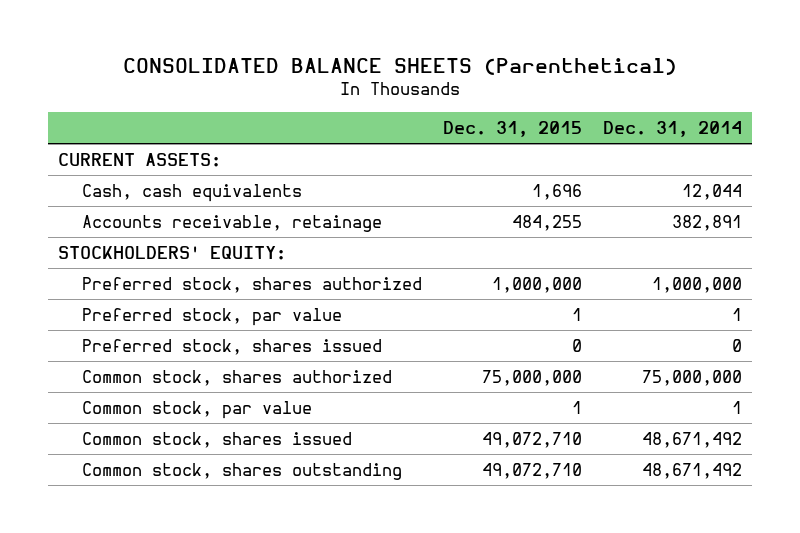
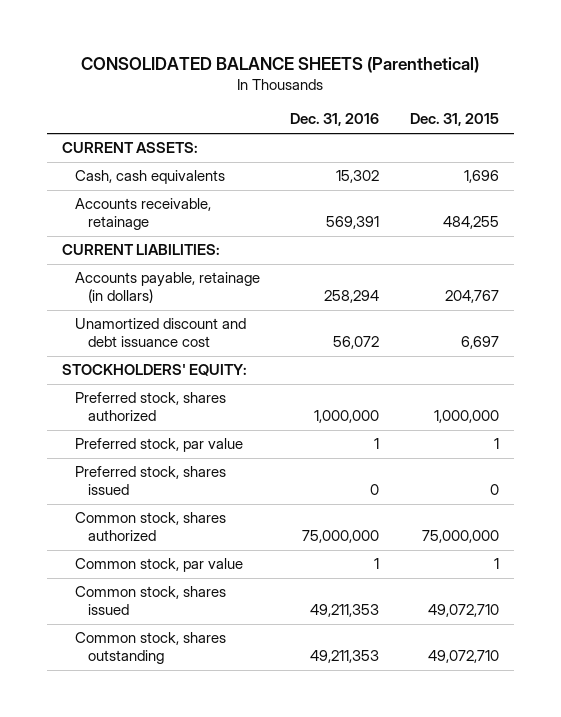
[602,120,742,137] Dec. 31, 2014 -> none
none -> [290,113,380,127] Dec. 31, 2016
none -> [62,244,221,256] CURRENT LIABILITIES:
none -> [75,272,261,304] Accounts payable, retainage (in dollars)
none -> [75,318,247,348] Unamortized discount and debt issuance cost

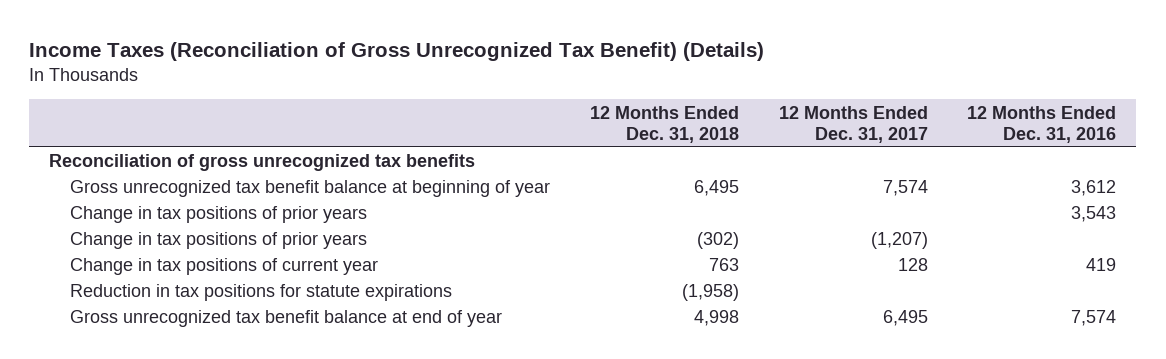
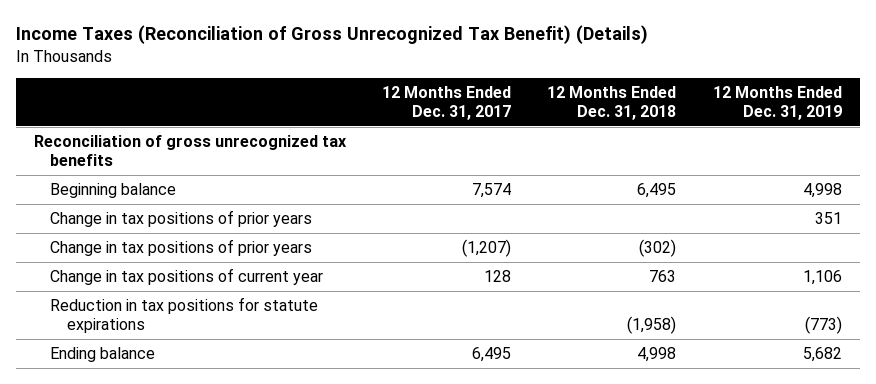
[967,105,1117,143] 12 Months Ended Dec. 31, 2016 -> none
none -> [712,85,842,121] 12 Months Ended Dec. 31, 2019
[69,180,550,198] Gross unrecognized tax benefit balance at beginning of year -> [50,183,177,199] Beginning balance
[69,310,502,328] Gross unrecognized tax benefit balance at end of year -> [50,347,156,363] Ending balance

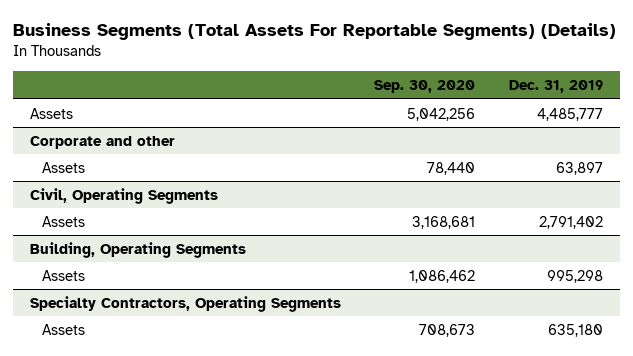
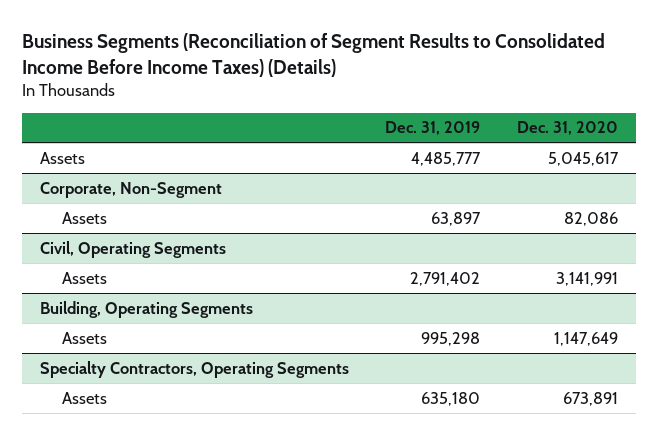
[12,23,616,41] Business Segments (Total Assets For Reportable Segments) (Details) -> [21,32,605,77] Business Segments (Reconciliation of Segment Results to Consolidated Income Before Income Taxes) (Details)
[374,80,476,94] Sep. 30, 2020 -> none
none -> [516,121,618,136] Dec. 31, 2020
[29,135,175,149] Corporate and other -> [40,181,223,198] Corporate, Non-Segment

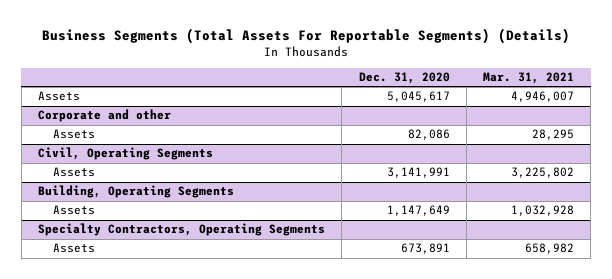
[21,32,605,77] Business Segments (Reconciliation of Segment Results to Consolidated Income Before Income Taxes) (Details) -> [42,27,571,44] Business Segments (Total Assets For Reportable Segments) (Details)
[385,121,481,136] Dec. 31, 2019 -> none
none -> [483,72,575,85] Mar. 31, 2021
[40,181,223,198] Corporate, Non-Segment -> [38,109,172,123] Corporate and other

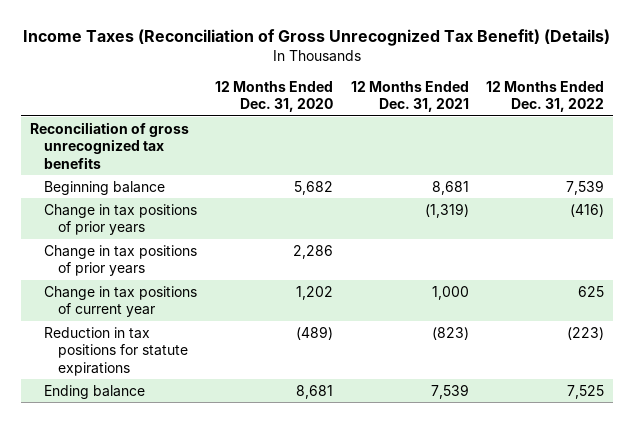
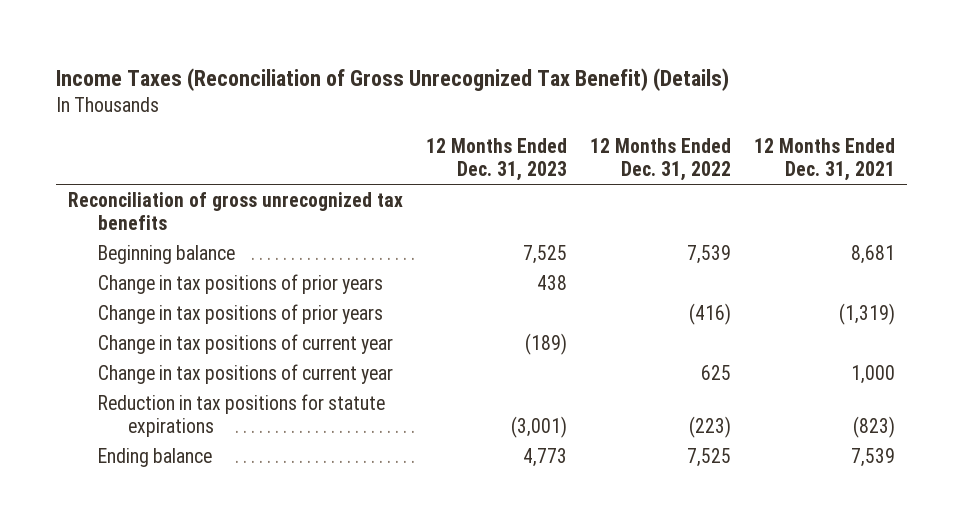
[214,80,333,113] 12 Months Ended Dec. 31, 2020 -> none
none -> [426,138,568,182] 12 Months Ended Dec. 31, 2023
[43,203,197,236] Change in tax positions of prior years -> [97,303,383,324] Change in tax positions of prior years
none -> [97,333,393,354] Change in tax positions of current year

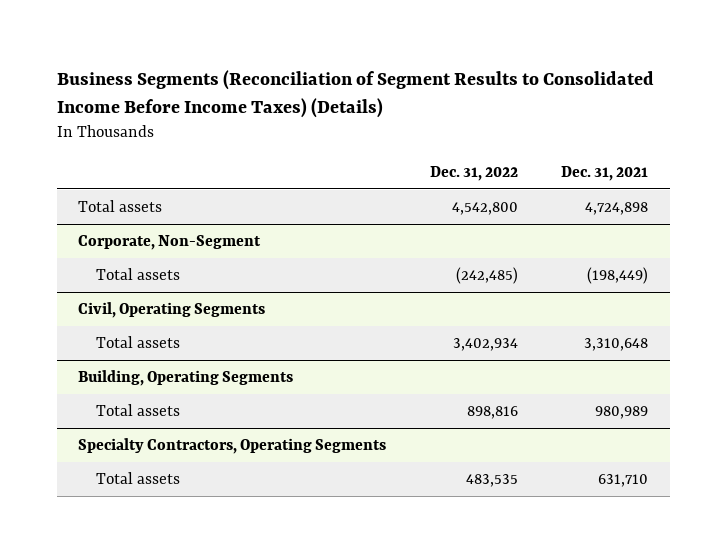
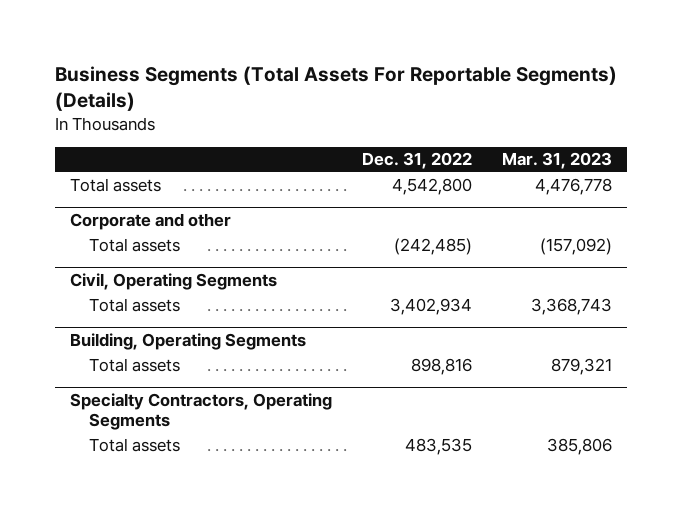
[56,69,654,118] Business Segments (Reconciliation of Segment Results to Consolidated Income Before Income Taxes) (Details) -> [54,65,617,112] Business Segments (Total Assets For Reportable Segments) (Details)
[561,166,649,182] Dec. 31, 2021 -> none
none -> [502,152,613,170] Mar. 31, 2023
[78,235,262,251] Corporate, Non-Segment -> [69,213,231,231] Corporate and other

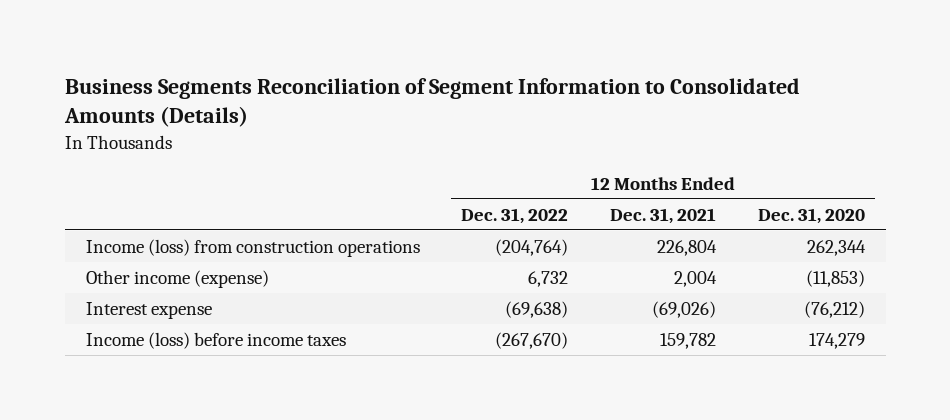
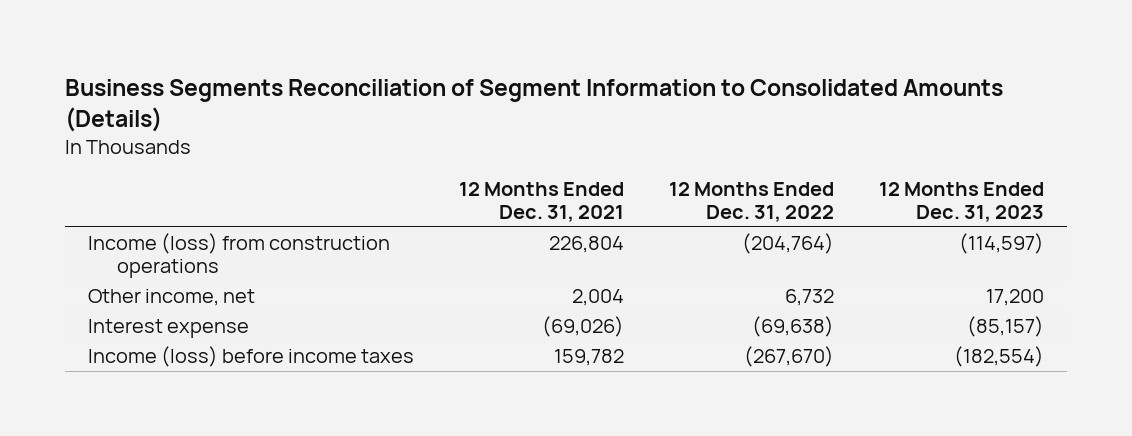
[757,207,865,224] Dec. 31, 2020 -> none
none -> [879,181,1045,222] 12 Months Ended Dec. 31, 2023
[85,269,269,288] Other income (expense) -> [87,289,255,307] Other income, net

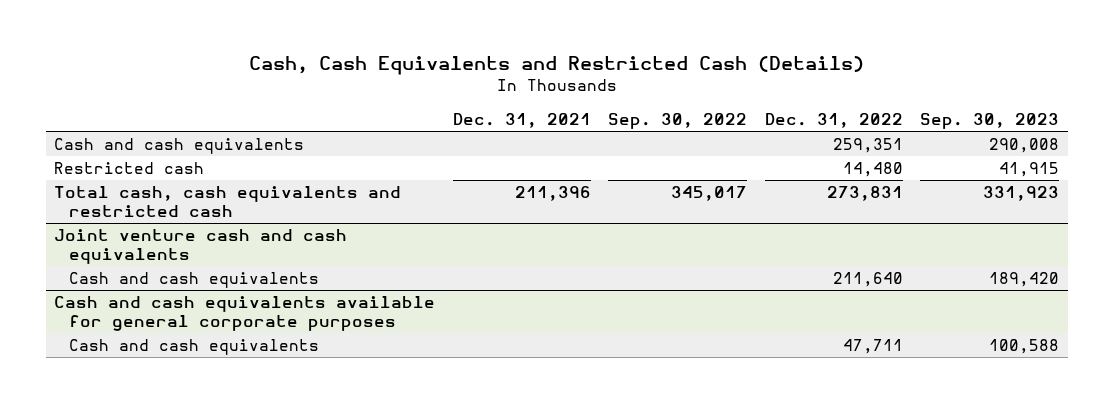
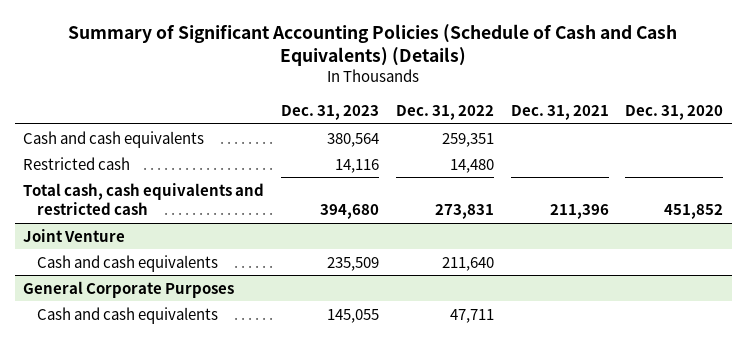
[248,56,864,76] Cash, Cash Equivalents and Restricted Cash (Details) -> [68,23,678,66] Summary of Significant Accounting Policies (Schedule of Cash and Cash Equivalents) (Details)
[608,113,748,130] Sep. 30, 2022 -> none
[920,113,1060,130] Sep. 30, 2023 -> none
none -> [281,104,380,120] Dec. 31, 2023
none -> [625,104,724,120] Dec. 31, 2020
[54,228,348,264] Joint venture cash and cash equivalents -> [23,228,126,242] Joint Venture
[54,295,436,331] Cash and cash equivalents available for general corporate purposes -> [23,280,235,298] General Corporate Purposes

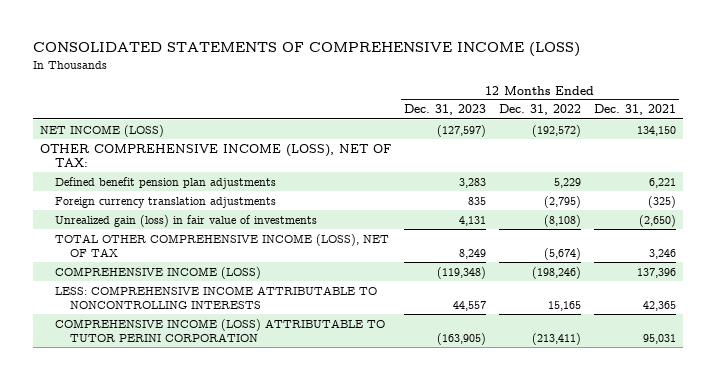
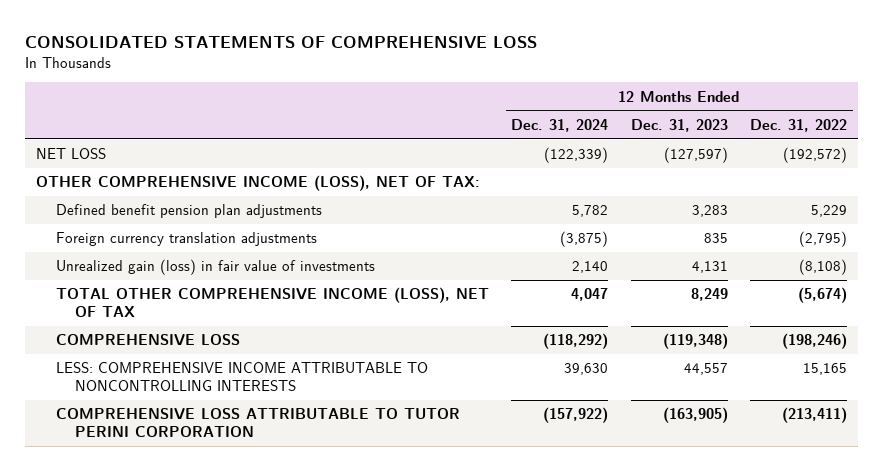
[33,42,581,58] CONSOLIDATED STATEMENTS OF COMPREHENSIVE INCOME (LOSS) -> [25,35,538,48] CONSOLIDATED STATEMENTS OF COMPREHENSIVE LOSS
[594,104,677,116] Dec. 31, 2021 -> none
none -> [511,118,609,132] Dec. 31, 2024
[39,124,164,137] NET INCOME (LOSS) -> [36,148,107,160] NET LOSS
[54,266,261,279] COMPREHENSIVE INCOME (LOSS) -> [55,334,240,347] COMPREHENSIVE LOSS
[54,318,385,342] COMPREHENSIVE INCOME (LOSS) ATTRIBUTABLE TO TUTOR PERINI CORPORATION -> [55,408,460,437] COMPREHENSIVE LOSS ATTRIBUTABLE TO TUTOR PERINI CORPORATION

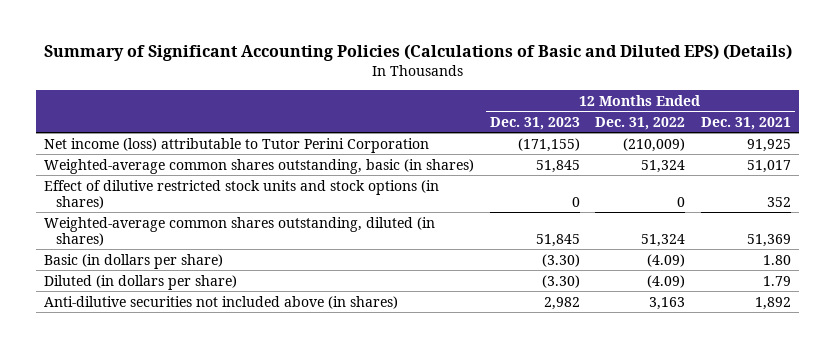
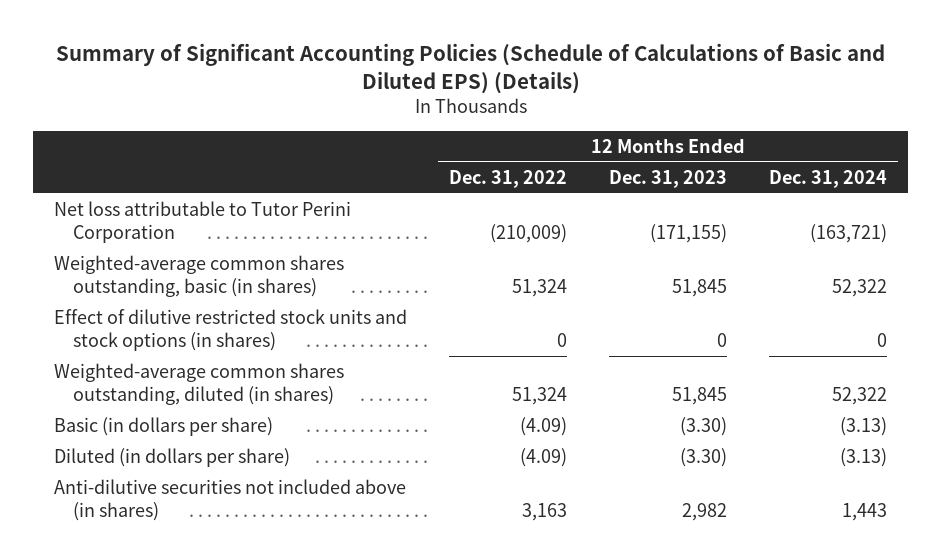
[43,44,792,62] Summary of Significant Accounting Policies (Calculations of Basic and Diluted EPS) (Details) -> [55,42,885,94] Summary of Significant Accounting Policies (Schedule of Calculations of Basic and Diluted EPS) (Details)
[701,116,792,130] Dec. 31, 2021 -> none
none -> [769,169,888,188] Dec. 31, 2024
[43,137,429,153] Net income (loss) attributable to Tutor Perini Corporation -> [53,200,351,243] Net loss attributable to Tutor Perini Corporation

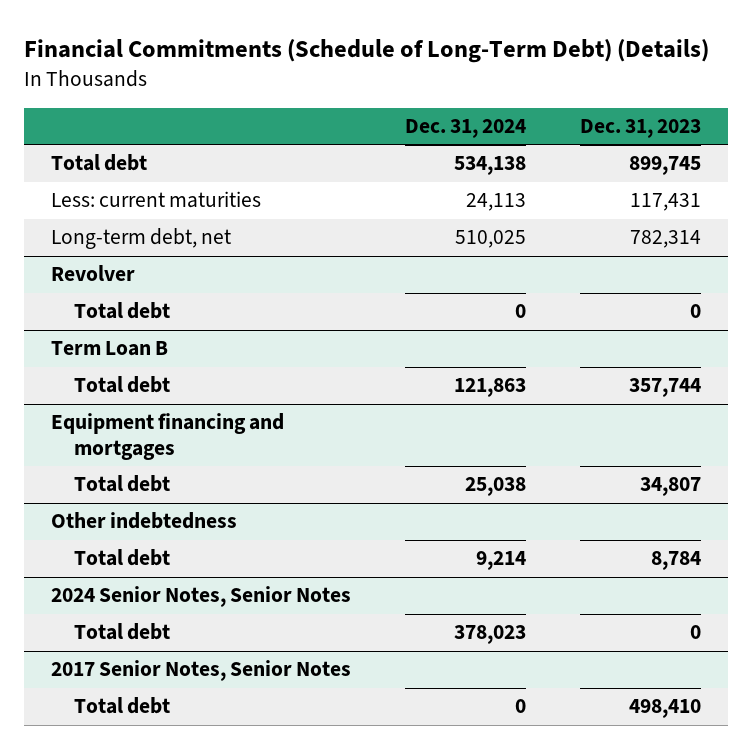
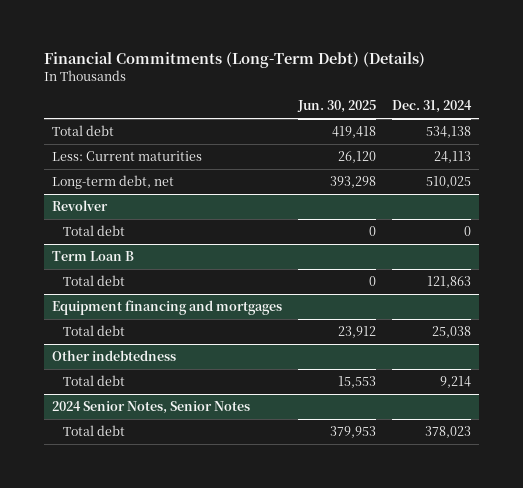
[24,39,710,64] Financial Commitments (Schedule of Long-Term Debt) (Details) -> [43,51,425,68] Financial Commitments (Long-Term Debt) (Details)
[579,119,701,139] Dec. 31, 2023 -> none
none -> [297,100,377,114] Jun. 30, 2025
[50,191,261,209] Less: current maturities -> [52,151,203,162] Less: Current maturities
[50,660,351,682] 2017 Senior Notes, Senior Notes -> none
[74,697,171,715] Total debt -> none

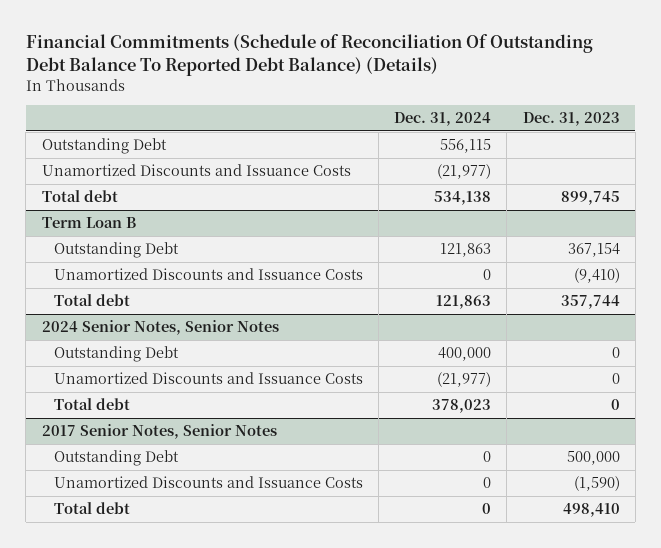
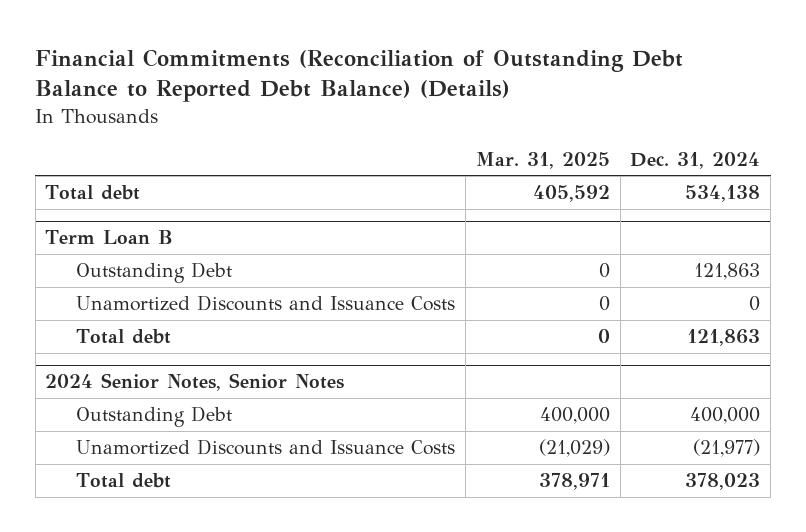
[25,34,593,77] Financial Commitments (Schedule of Reconciliation Of Outstanding Debt Balance To Reported Debt Balance) (Details) -> [35,48,684,103] Financial Commitments (Reconciliation of Outstanding Debt Balance to Reported Debt Balance) (Details)
[522,112,620,127] Dec. 31, 2023 -> none
none -> [475,151,610,169] Mar. 31, 2025
[41,138,167,155] Outstanding Debt -> none
[41,164,351,177] Unamortized Discounts and Issuance Costs -> none
[41,424,277,440] 2017 Senior Notes, Senior Notes -> none
[54,450,180,467] Outstanding Debt -> none
[54,476,364,489] Unamortized Discounts and Issuance Costs -> none
[54,502,131,515] Total debt -> none

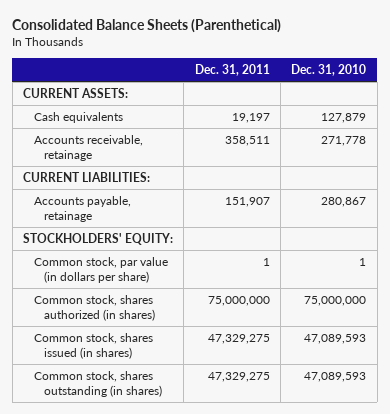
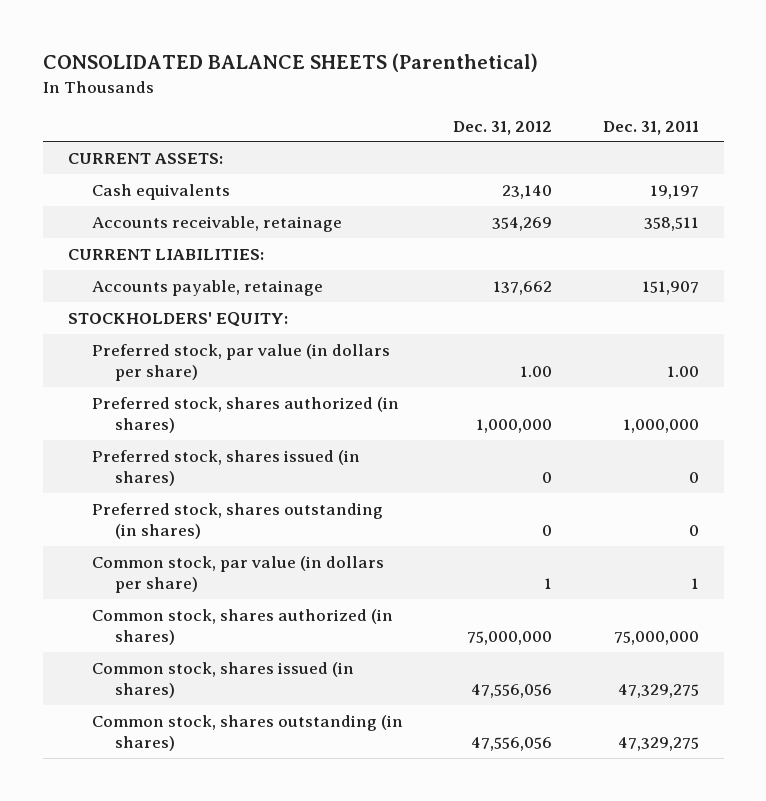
[12,19,282,34] Consolidated Balance Sheets (Parenthetical) -> [42,53,538,73] CONSOLIDATED BALANCE SHEETS (Parenthetical)
[291,63,367,76] Dec. 31, 2010 -> none
none -> [453,120,553,135] Dec. 31, 2012
none -> [91,343,390,382] Preferred stock, par value (in dollars per share)
none -> [91,396,399,434] Preferred stock, shares authorized (in shares)
none -> [91,449,360,487] Preferred stock, shares issued (in shares)
none -> [91,502,383,540] Preferred stock, shares outstanding (in shares)

